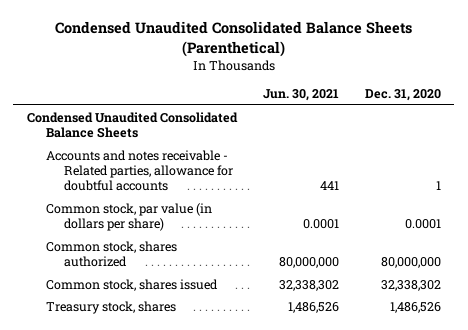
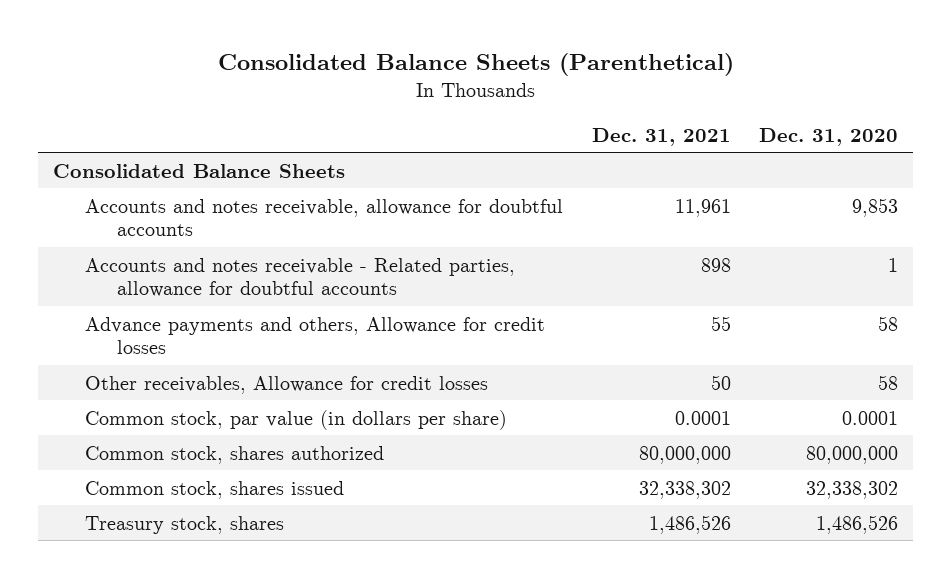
[54,21,412,57] Condensed Unaudited Consolidated Balance Sheets (Parenthetical) -> [217,52,734,76] Consolidated Balance Sheets (Parenthetical)
[262,89,339,102] Jun. 30, 2021 -> none
none -> [591,127,731,146] Dec. 31, 2021
[26,111,238,139] Condensed Unaudited Consolidated Balance Sheets -> [52,163,345,178] Consolidated Balance Sheets
none -> [84,198,563,236] Accounts and notes receivable, allowance for doubtful accounts
none -> [84,316,545,354] Advance payments and others, Allowance for credit losses
none -> [84,375,488,394] Other receivables, Allowance for credit losses

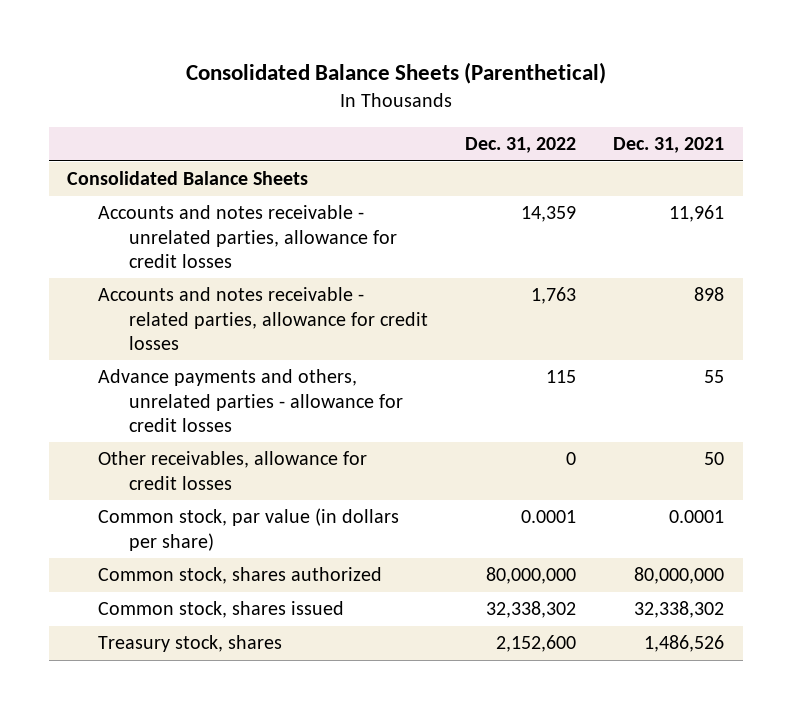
[759,127,899,146] Dec. 31, 2020 -> none
none -> [465,137,577,154] Dec. 31, 2022
[84,198,563,236] Accounts and notes receivable, allowance for doubtful accounts -> [98,205,397,268] Accounts and notes receivable - unrelated parties, allowance for credit losses
[84,257,515,297] Accounts and notes receivable - Related parties, allowance for doubtful accounts -> [98,287,428,350] Accounts and notes receivable - related parties, allowance for credit losses
[84,316,545,354] Advance payments and others, Allowance for credit losses -> [98,369,403,432] Advance payments and others, unrelated parties - allowance for credit losses
[84,375,488,394] Other receivables, Allowance for credit losses -> [98,451,368,490] Other receivables, allowance for credit losses

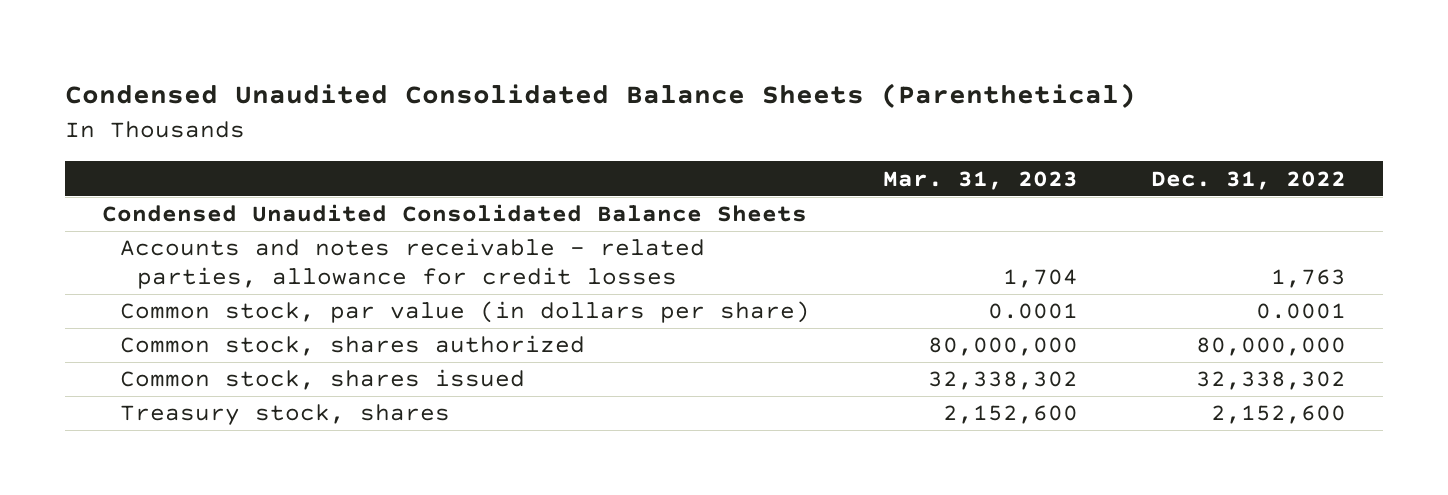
[185,61,606,84] Consolidated Balance Sheets (Parenthetical) -> [65,83,1137,109] Condensed Unaudited Consolidated Balance Sheets (Parenthetical)
[613,137,725,154] Dec. 31, 2021 -> none
none -> [882,170,1078,190] Mar. 31, 2023
[98,205,397,268] Accounts and notes receivable - unrelated parties, allowance for credit losses -> none
[67,171,309,186] Consolidated Balance Sheets -> [101,204,807,223] Condensed Unaudited Consolidated Balance Sheets
[98,369,403,432] Advance payments and others, unrelated parties - allowance for credit losses -> none
[98,451,368,490] Other receivables, allowance for credit losses -> none

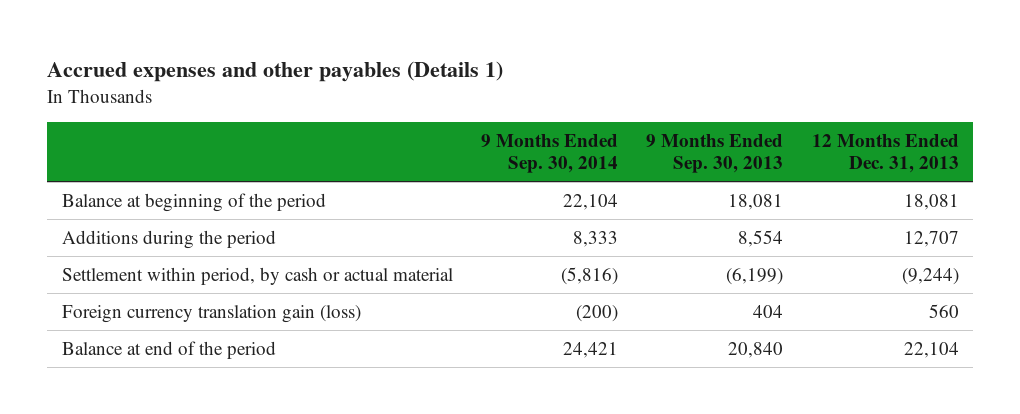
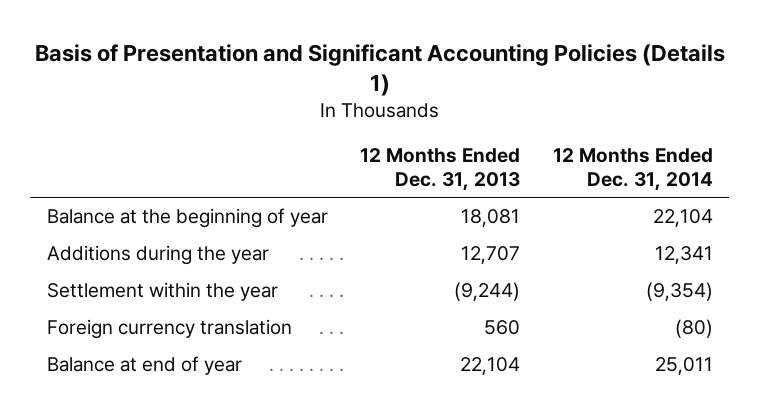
[47,60,504,82] Accrued expenses and other payables (Details 1) -> [34,43,725,96] Basis of Presentation and Significant Accounting Policies (Details 1)
[481,133,619,173] 9 Months Ended Sep. 30, 2014 -> none
[646,133,784,173] 9 Months Ended Sep. 30, 2013 -> none
none -> [553,148,714,192] 12 Months Ended Dec. 31, 2014
[61,192,326,212] Balance at beginning of the period -> [46,208,328,229] Balance at the beginning of year
[61,229,276,249] Additions during the period -> [46,245,269,266] Additions during the year
[61,266,453,285] Settlement within period, by cash or actual material -> [46,282,278,302] Settlement within the year
[61,304,361,323] Foreign currency translation gain (loss) -> [46,319,292,340] Foreign currency translation
[61,340,276,359] Balance at end of the period -> [46,356,242,376] Balance at end of year

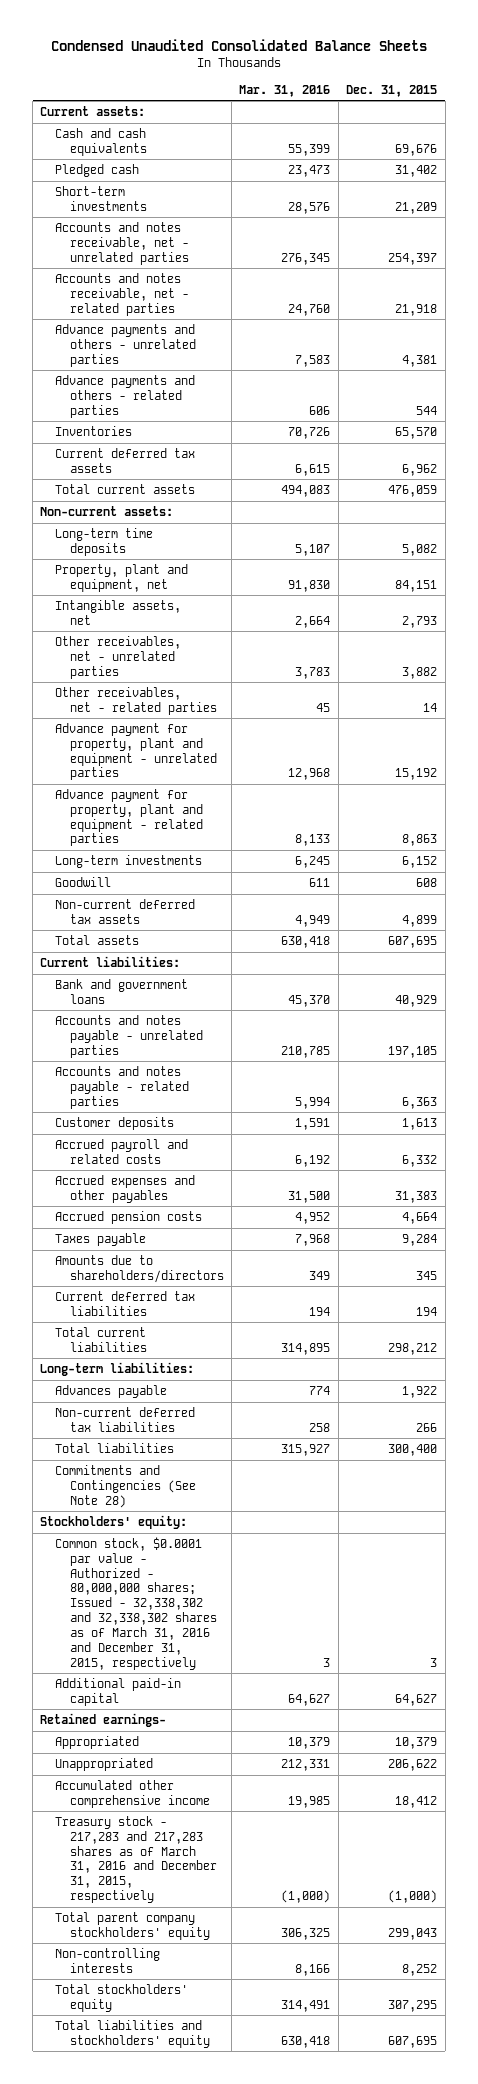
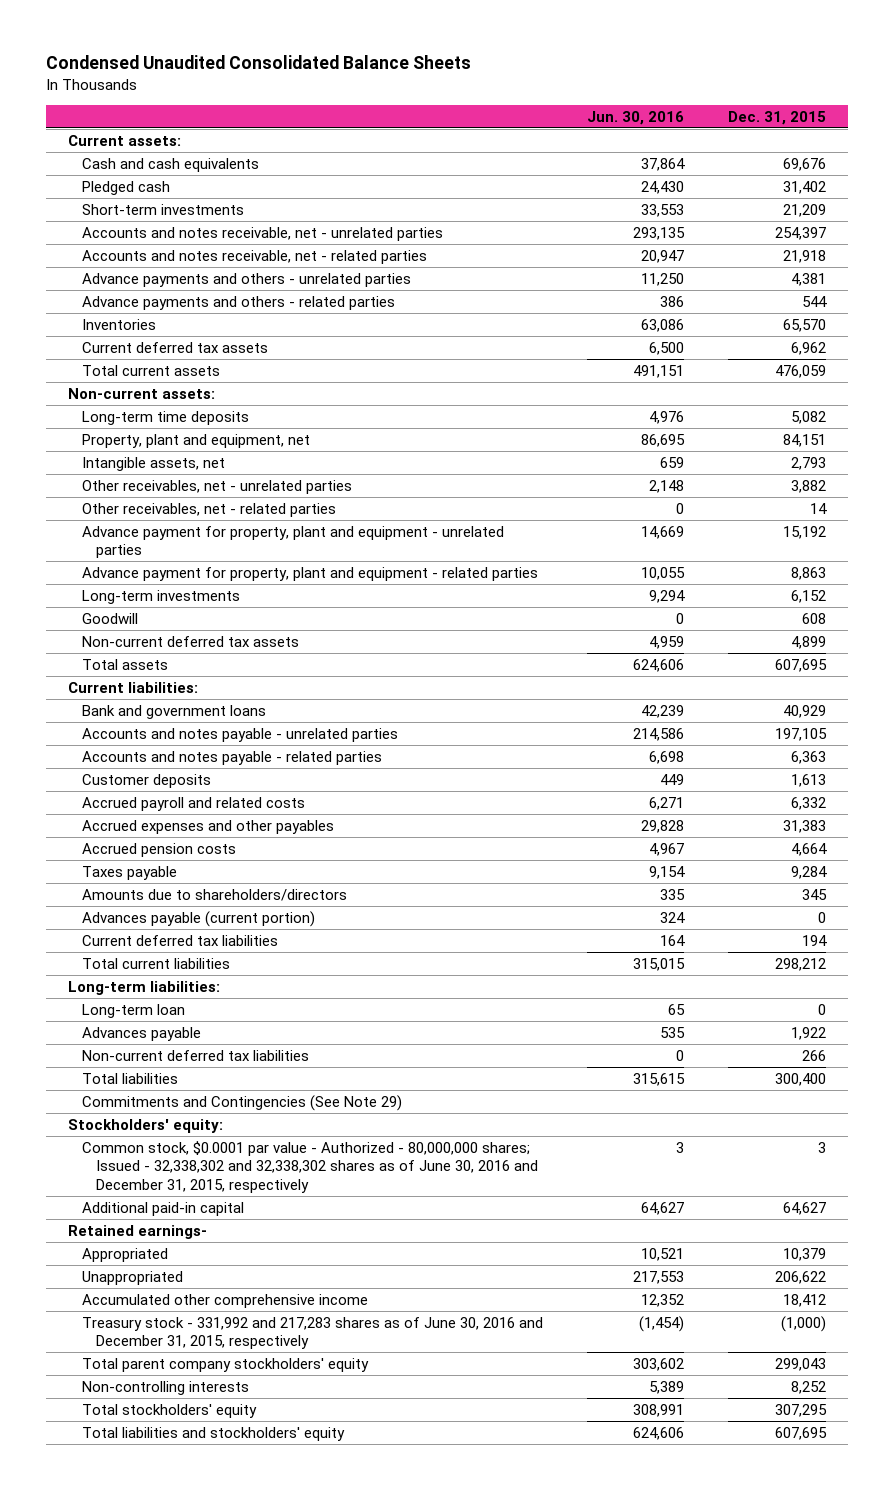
[239,84,331,97] Mar. 31, 2016 -> none
none -> [587,110,685,125] Jun. 30, 2016
none -> [82,910,316,927] Advances payable (current portion)
none -> [82,1003,186,1018] Long-term loan
[55,1464,196,1508] Commitments and Contingencies (See Note 28) -> [82,1094,403,1111] Commitments and Contingencies (See Note 29)
[55,1536,217,1670] Common stock, $0.0001 par value - Authorized - 80,000,000 shares; Issued - 32,338,302 and 32,338,302 shares as of March 31, 2016 and December 31, 2015, respectively -> [82,1140,539,1193] Common stock, $0.0001 par value - Authorized - 80,000,000 shares; Issued - 32,338,302 and 32,338,302 shares as of June 30, 2016 and December 31, 2015, respectively
[55,1815,217,1904] Treasury stock - 217,283 and 217,283 shares as of March 31, 2016 and December 31, 2015, respectively -> [82,1316,544,1350] Treasury stock - 331,992 and 217,283 shares as of June 30, 2016 and December 31, 2015, respectively

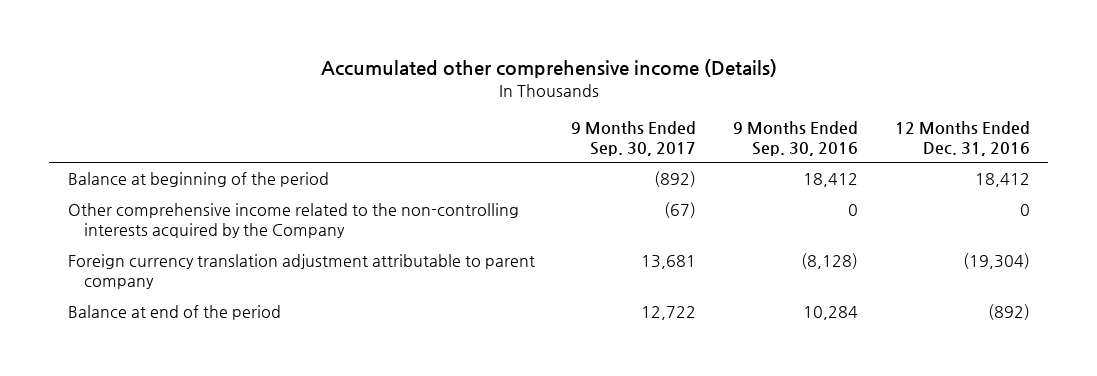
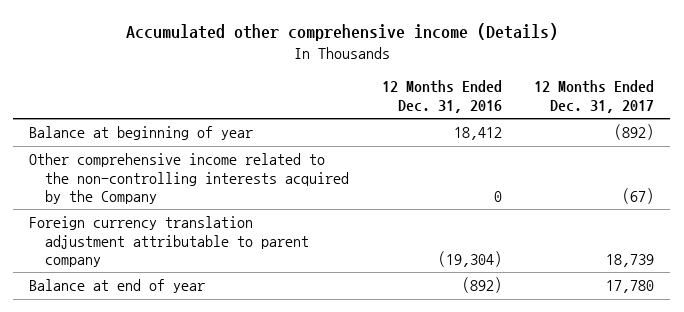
[571,120,697,156] 9 Months Ended Sep. 30, 2017 -> none
[733,120,859,156] 9 Months Ended Sep. 30, 2016 -> none
none -> [534,80,655,113] 12 Months Ended Dec. 31, 2017
[67,172,329,188] Balance at beginning of the period -> [29,126,254,141] Balance at beginning of year
[67,305,281,321] Balance at end of the period -> [29,279,206,294] Balance at end of year

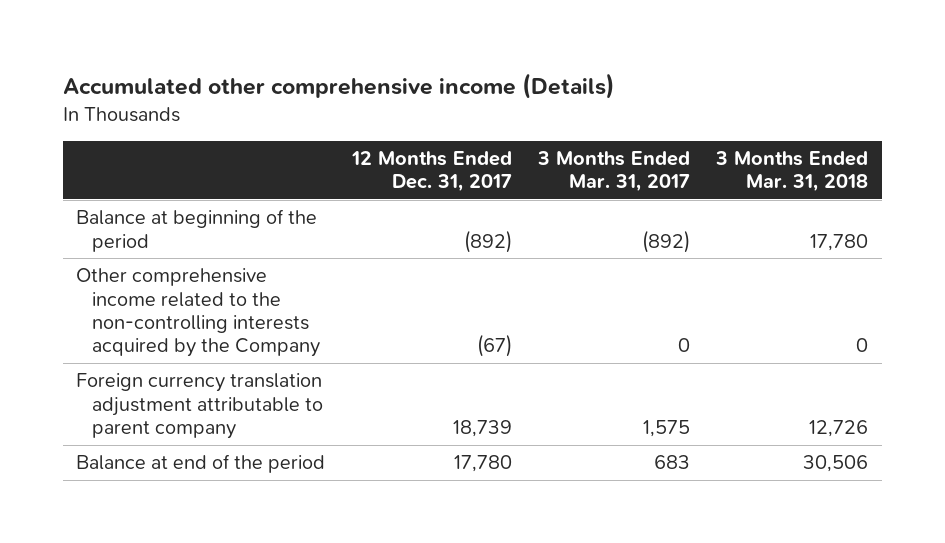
[381,80,502,113] 12 Months Ended Dec. 31, 2016 -> none
none -> [537,150,691,193] 3 Months Ended Mar. 31, 2017
none -> [715,150,869,193] 3 Months Ended Mar. 31, 2018
[29,126,254,141] Balance at beginning of year -> [76,209,318,252] Balance at beginning of the period
[29,279,206,294] Balance at end of year -> [76,454,326,474] Balance at end of the period

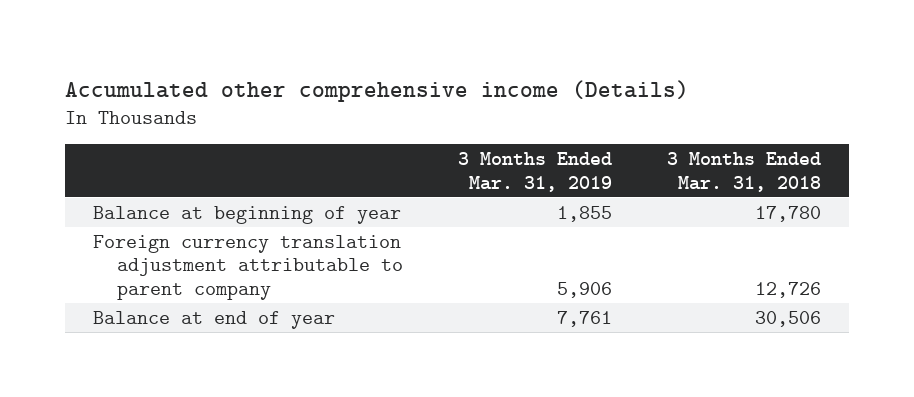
[350,150,512,193] 12 Months Ended Dec. 31, 2017 -> none
[537,150,691,193] 3 Months Ended Mar. 31, 2017 -> none
none -> [458,151,613,192] 3 Months Ended Mar. 31, 2019
[76,268,320,358] Other comprehensive income related to the non-controlling interests acquired by the Company -> none
[76,209,318,252] Balance at beginning of the period -> [92,205,401,224] Balance at beginning of year
[76,454,326,474] Balance at end of the period -> [92,310,335,329] Balance at end of year

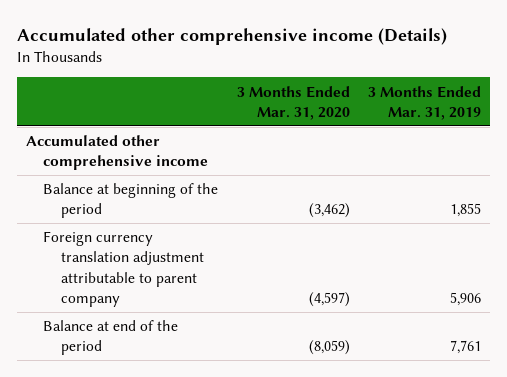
[667,151,822,192] 3 Months Ended Mar. 31, 2018 -> none
none -> [236,85,350,120] 3 Months Ended Mar. 31, 2020
none -> [25,135,209,171] Accumulated other comprehensive income
[92,205,401,224] Balance at beginning of year -> [43,183,219,219] Balance at beginning of the period
[92,310,335,329] Balance at end of year -> [43,320,179,356] Balance at end of the period

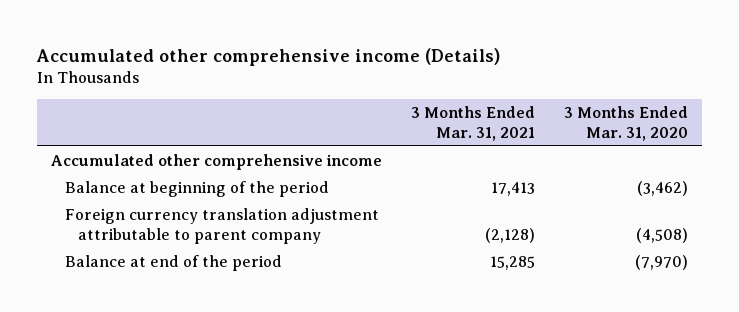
[368,85,482,120] 3 Months Ended Mar. 31, 2019 -> none
none -> [411,105,536,141] 3 Months Ended Mar. 31, 2021
[308,291,350,307] (4,597) -> [635,227,688,243] (4,508)
[308,340,350,356] (8,059) -> [634,255,688,271] (7,970)

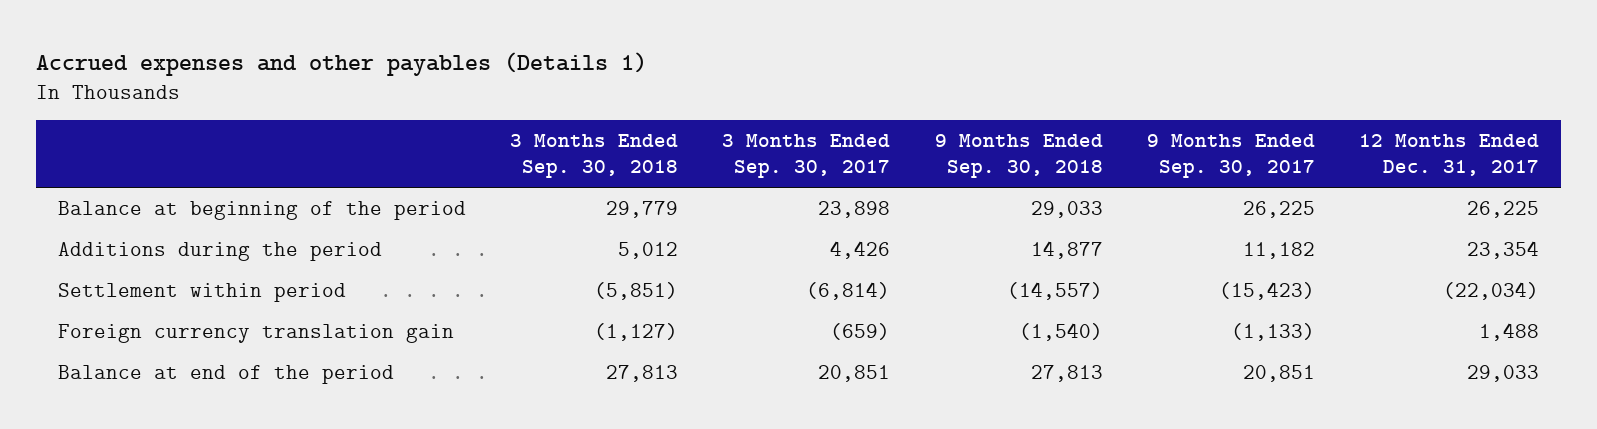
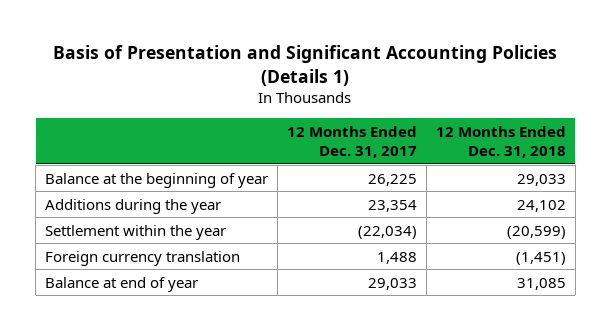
[36,51,648,76] Accrued expenses and other payables (Details 1) -> [53,45,558,86] Basis of Presentation and Significant Accounting Policies (Details 1)
[510,134,679,179] 3 Months Ended Sep. 30, 2018 -> none
[722,134,891,179] 3 Months Ended Sep. 30, 2017 -> none
[934,134,1103,179] 9 Months Ended Sep. 30, 2018 -> none
[1146,134,1315,179] 9 Months Ended Sep. 30, 2017 -> none
none -> [435,125,566,159] 12 Months Ended Dec. 31, 2018
[58,200,467,220] Balance at beginning of the period -> [45,172,269,188] Balance at the beginning of year
[58,241,383,261] Additions during the period -> [45,198,222,214] Additions during the year
[58,282,347,302] Settlement within period -> [45,224,227,240] Settlement within the year
[58,323,455,343] Foreign currency translation gain -> [45,250,241,266] Foreign currency translation
[58,364,395,384] Balance at end of the period -> [45,276,199,292] Balance at end of year

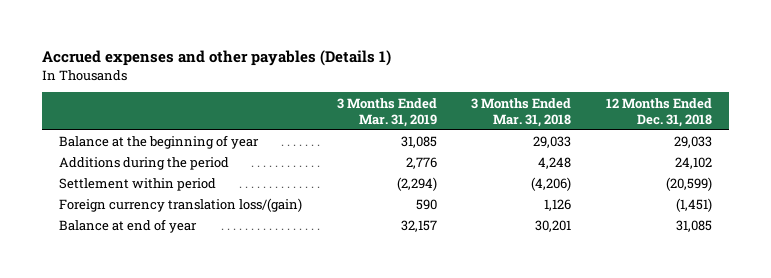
[53,45,558,86] Basis of Presentation and Significant Accounting Policies (Details 1) -> [41,50,391,67] Accrued expenses and other payables (Details 1)
[286,125,417,159] 12 Months Ended Dec. 31, 2017 -> none
none -> [336,97,437,127] 3 Months Ended Mar. 31, 2019
none -> [471,97,572,127] 3 Months Ended Mar. 31, 2018
[45,198,222,214] Additions during the year -> [59,157,230,171] Additions during the period
[45,224,227,240] Settlement within the year -> [59,178,217,192] Settlement within period
[45,250,241,266] Foreign currency translation -> [59,198,303,213] Foreign currency translation loss/(gain)

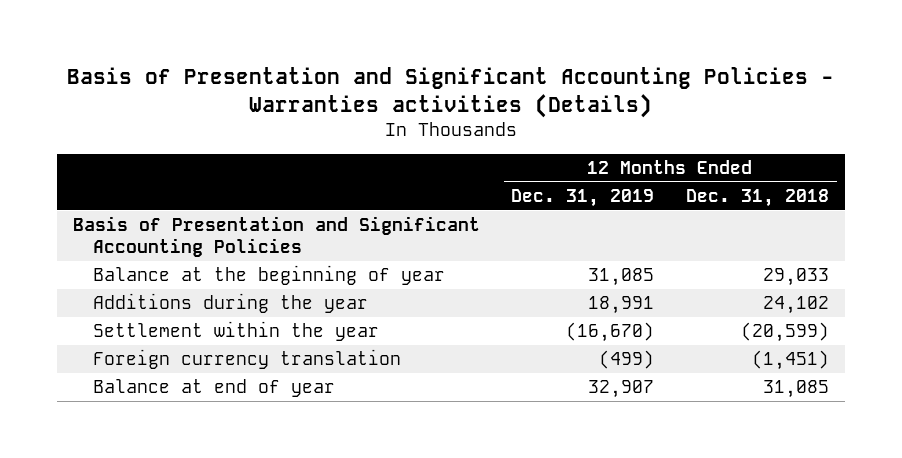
[41,50,391,67] Accrued expenses and other payables (Details 1) -> [66,67,834,118] Basis of Presentation and Significant Accounting Policies - Warranties activities (Details)
[336,97,437,127] 3 Months Ended Mar. 31, 2019 -> none
[471,97,572,127] 3 Months Ended Mar. 31, 2018 -> none
none -> [511,189,655,208] Dec. 31, 2019
none -> [72,216,480,258] Basis of Presentation and Significant Accounting Policies
[59,157,230,171] Additions during the period -> [92,293,368,314] Additions during the year
[59,178,217,192] Settlement within period -> [92,321,379,342] Settlement within the year
[59,198,303,213] Foreign currency translation loss/(gain) -> [92,349,401,370] Foreign currency translation

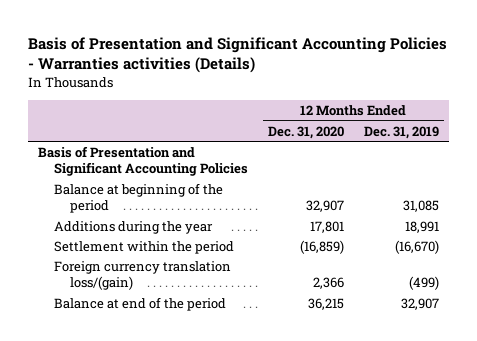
[686,189,830,208] Dec. 31, 2018 -> none
none -> [267,125,344,139] Dec. 31, 2020
[92,265,445,286] Balance at the beginning of year -> [54,182,224,214] Balance at beginning of the period
[92,321,379,342] Settlement within the year -> [54,240,235,254] Settlement within the period
[92,349,401,370] Foreign currency translation -> [54,260,232,291] Foreign currency translation loss/(gain)
[92,379,335,398] Balance at end of year -> [54,296,227,311] Balance at end of the period

